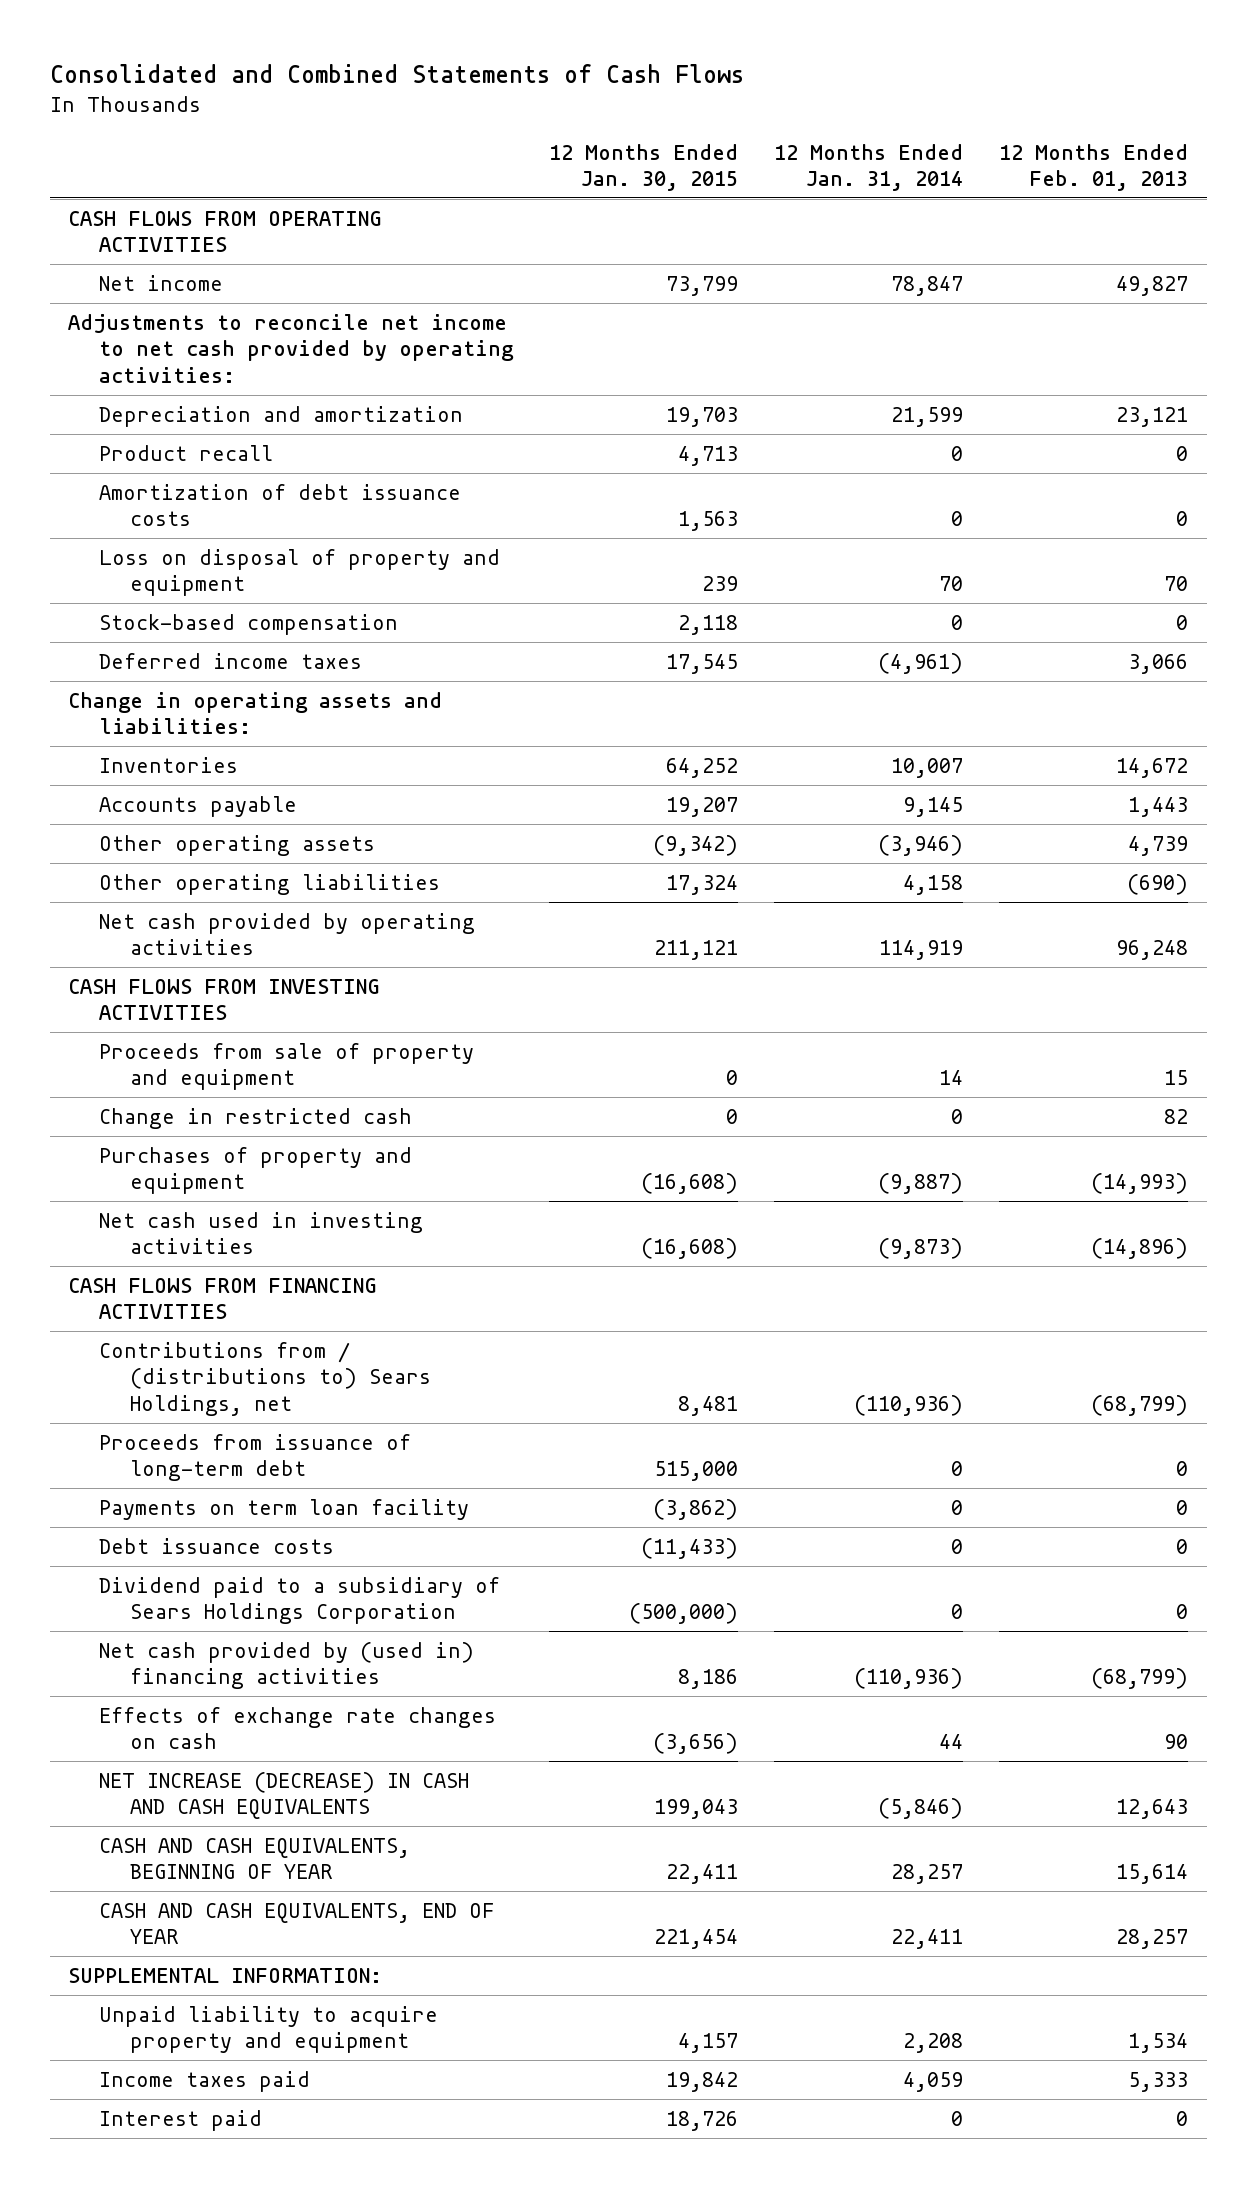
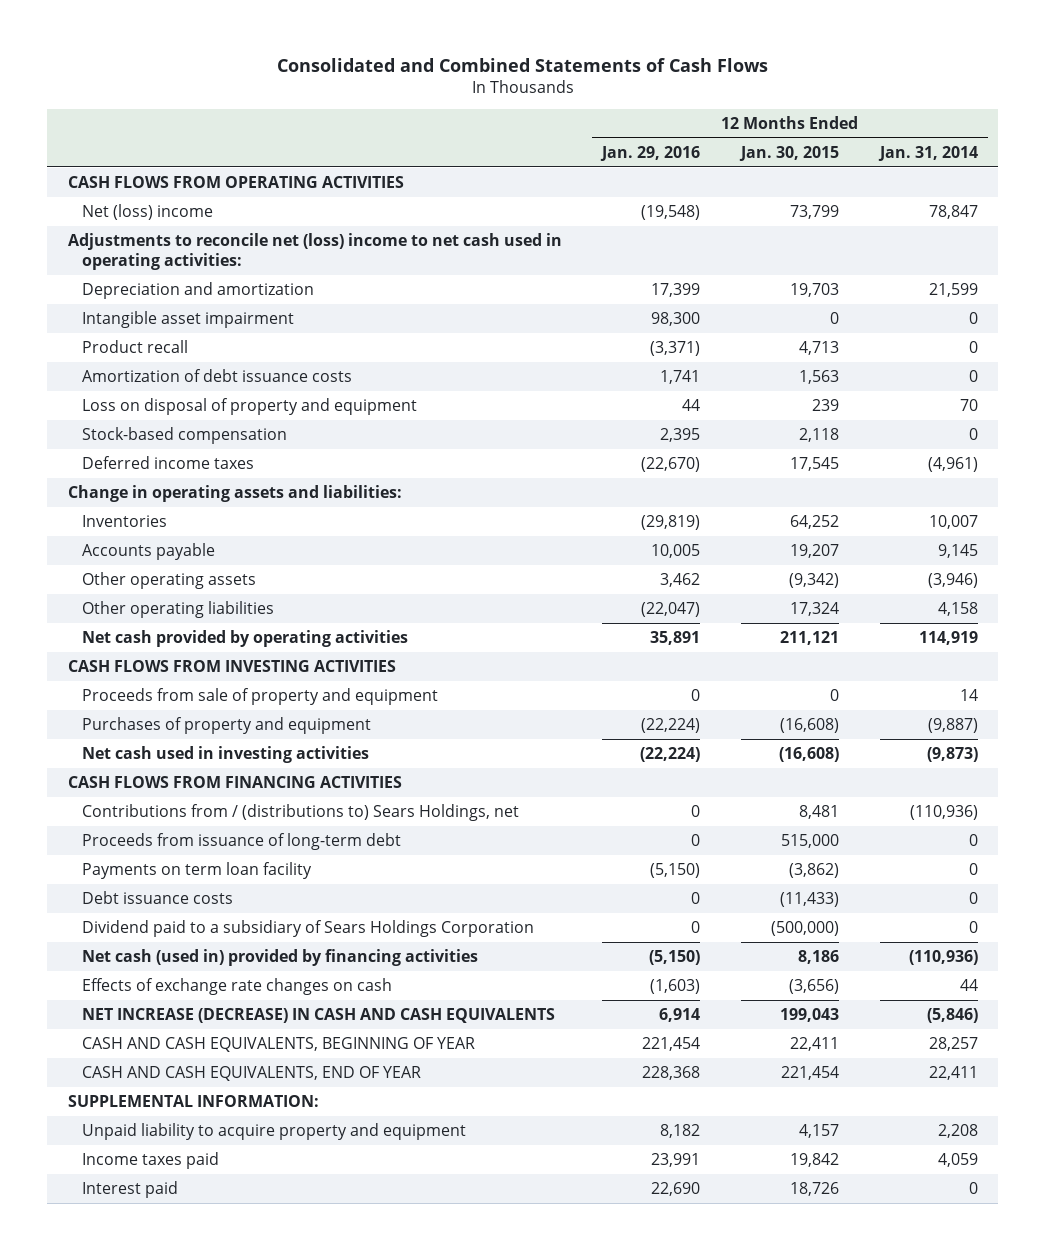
[999,143,1189,192] 12 Months Ended Feb. 01, 2013 -> none
none -> [600,145,701,161] Jan. 29, 2016
[98,274,223,291] Net income -> [82,204,214,221] Net (loss) income
[68,313,514,383] Adjustments to reconcile net income to net cash provided by operating activities: -> [67,233,562,271] Adjustments to reconcile net (loss) income to net cash used in operating activities:
none -> [82,311,295,329] Intangible asset impairment
[98,1107,412,1129] Change in restricted cash -> none
[98,1641,474,1690] Net cash provided by (used in) financing activities -> [82,949,479,967] Net cash (used in) provided by financing activities

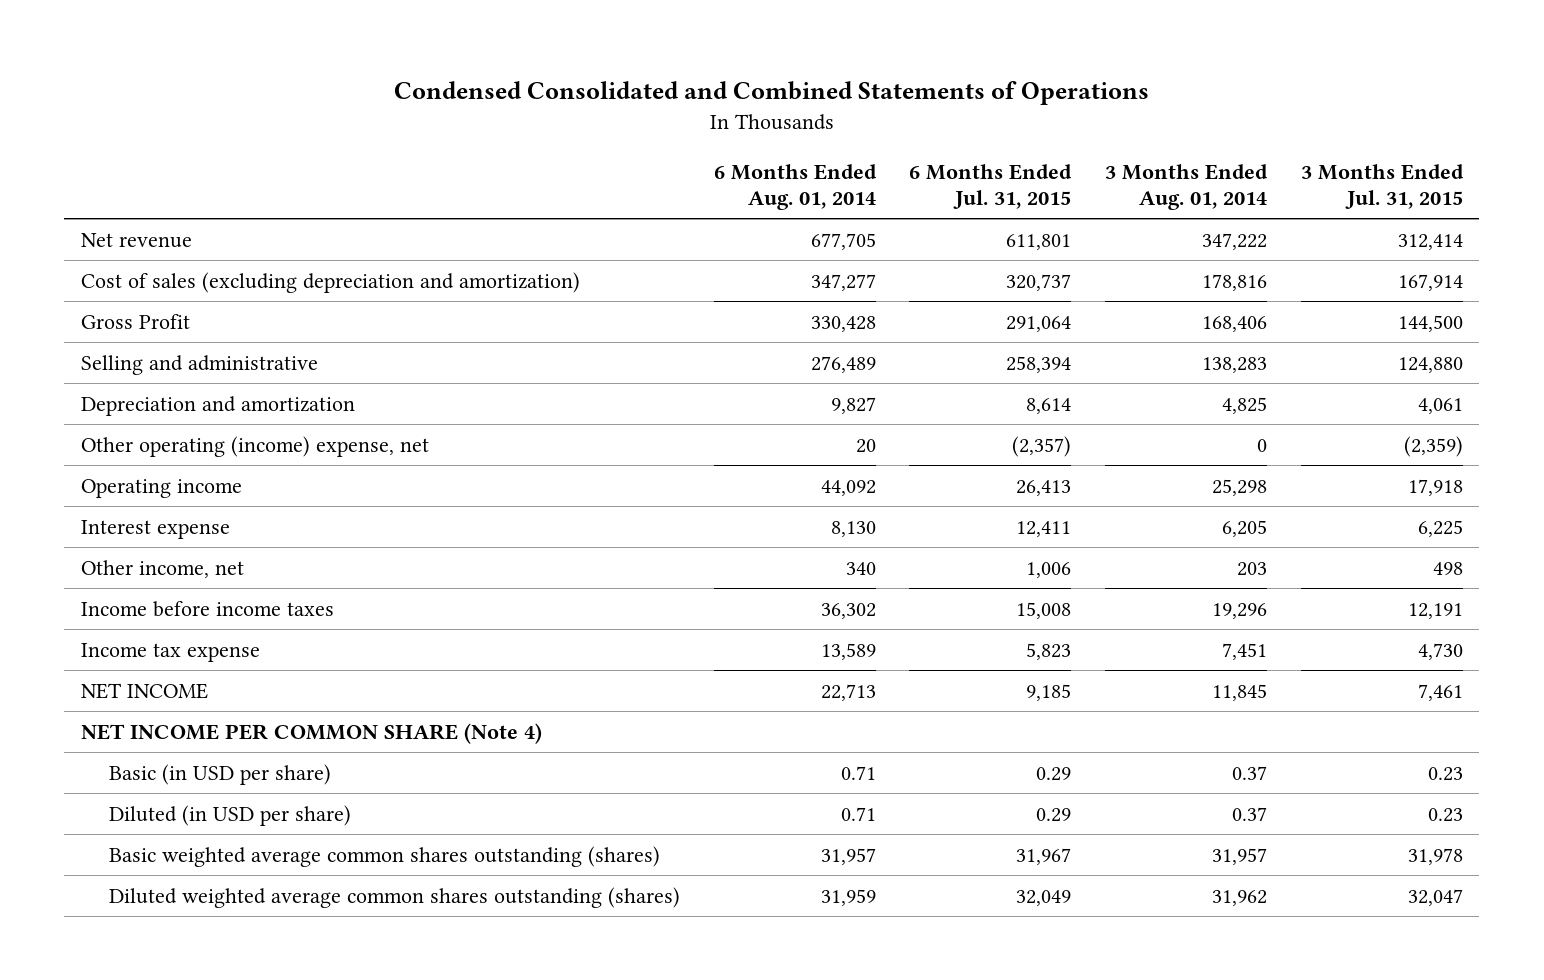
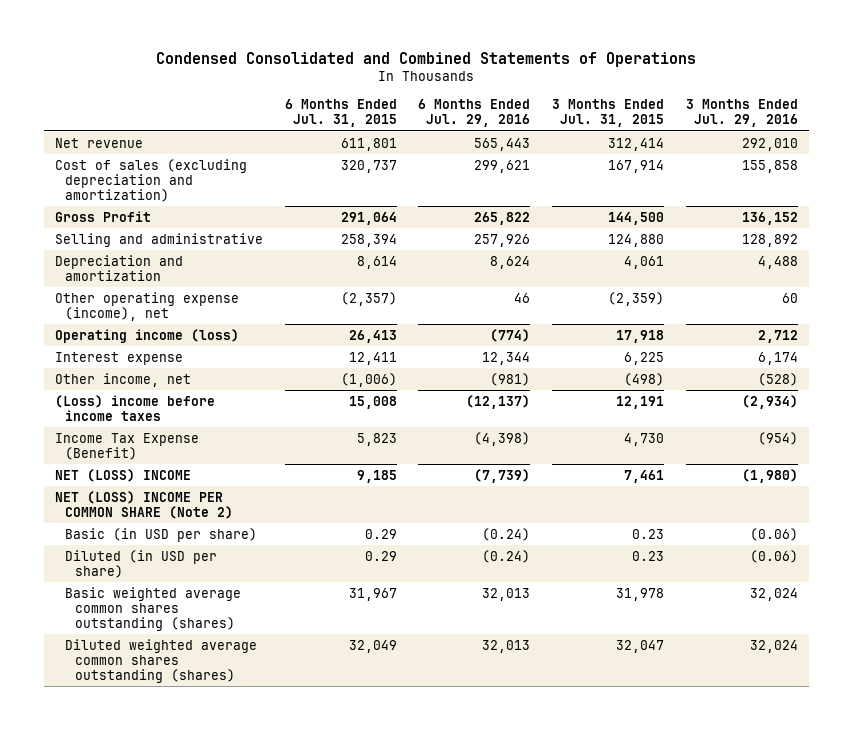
[713,163,877,210] 6 Months Ended Aug. 01, 2014 -> none
[1104,163,1268,210] 3 Months Ended Aug. 01, 2014 -> none
none -> [418,99,531,128] 6 Months Ended Jul. 29, 2016
none -> [685,99,798,128] 3 Months Ended Jul. 29, 2016
[81,435,430,457] Other operating (income) expense, net -> [55,291,240,321] Other operating expense (income), net
[81,478,243,498] Operating income -> [55,328,240,343] Operating income (loss)
[1026,561,1072,578] 1,006 -> [340,372,397,387] (1,006)
[1432,561,1463,575] 498 -> [624,372,665,386] (498)
[81,600,335,617] Income before income taxes -> [55,394,216,421] (Loss) income before income taxes
[81,642,261,662] Income tax expense -> [55,432,200,460] Income Tax Expense (Benefit)
[81,682,209,699] NET INCOME -> [55,468,192,482] NET (LOSS) INCOME
[81,722,543,744] NET INCOME PER COMMON SHARE (Note 4) -> [55,490,234,519] NET (LOSS) INCOME PER COMMON SHARE (Note 2)

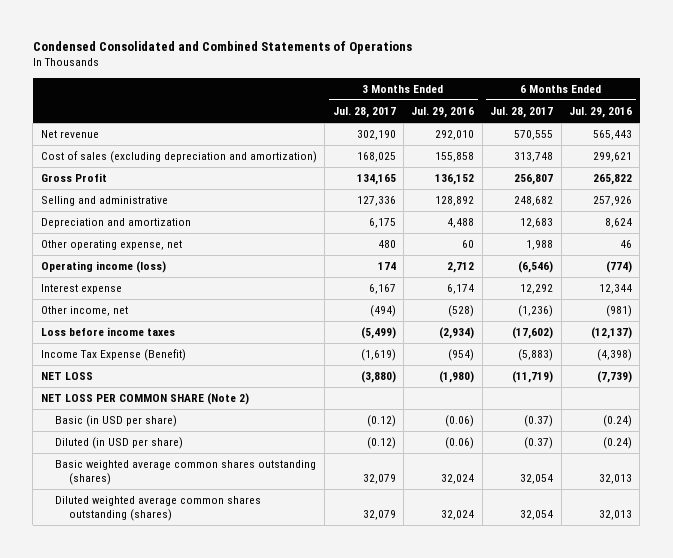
[284,99,397,128] 6 Months Ended Jul. 31, 2015 -> none
[552,99,665,128] 3 Months Ended Jul. 31, 2015 -> none
none -> [332,107,396,119] Jul. 28, 2017
none -> [490,107,554,119] Jul. 28, 2017
[55,291,240,321] Other operating expense (income), net -> [40,240,182,251] Other operating expense, net
[55,394,216,421] (Loss) income before income taxes -> [40,327,175,337] Loss before income taxes
[55,468,192,482] NET (LOSS) INCOME -> [40,372,93,381] NET LOSS
[55,490,234,519] NET (LOSS) INCOME PER COMMON SHARE (Note 2) -> [40,393,249,406] NET LOSS PER COMMON SHARE (Note 2)

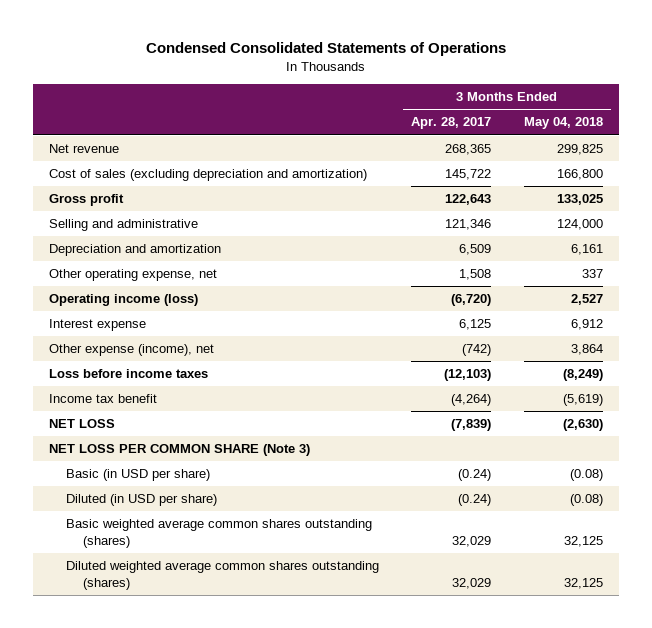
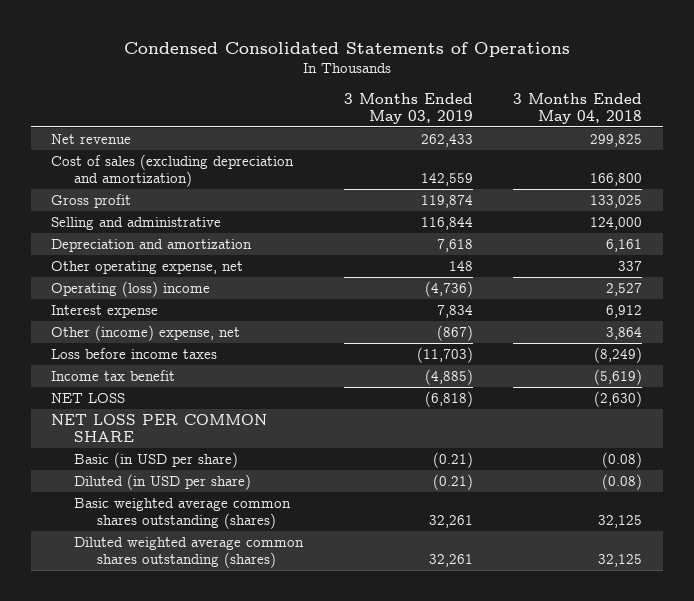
[411,117,492,130] Apr. 28, 2017 -> none
none -> [343,92,473,124] 3 Months Ended May 03, 2019
[49,294,199,307] Operating income (loss) -> [51,280,211,297] Operating (loss) income
[49,344,215,357] Other expense (income), net -> [51,324,241,341] Other (income) expense, net
[49,444,311,457] NET LOSS PER COMMON SHARE (Note 3) -> [51,413,268,443] NET LOSS PER COMMON SHARE

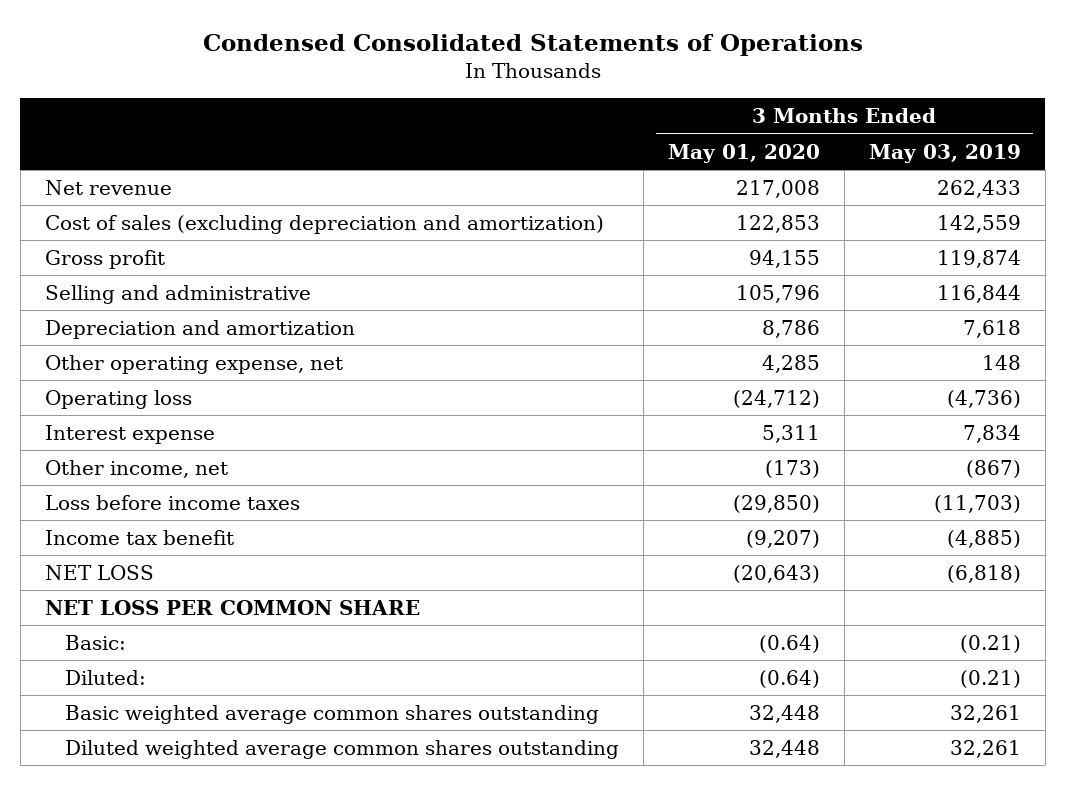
[513,92,643,124] 3 Months Ended May 04, 2018 -> none
none -> [667,143,820,163] May 01, 2020
[51,280,211,297] Operating (loss) income -> [44,389,192,409] Operating loss
[51,324,241,341] Other (income) expense, net -> [44,459,228,478] Other income, net
[74,451,239,468] Basic (in USD per share) -> [64,634,126,650] Basic:
[74,473,252,490] Diluted (in USD per share) -> [64,669,146,685] Diluted:
[74,497,292,530] Basic weighted average common shares outstanding (shares) -> [64,704,599,724] Basic weighted average common shares outstanding
[74,536,305,569] Diluted weighted average common shares outstanding (shares) -> [64,739,619,759] Diluted weighted average common shares outstanding

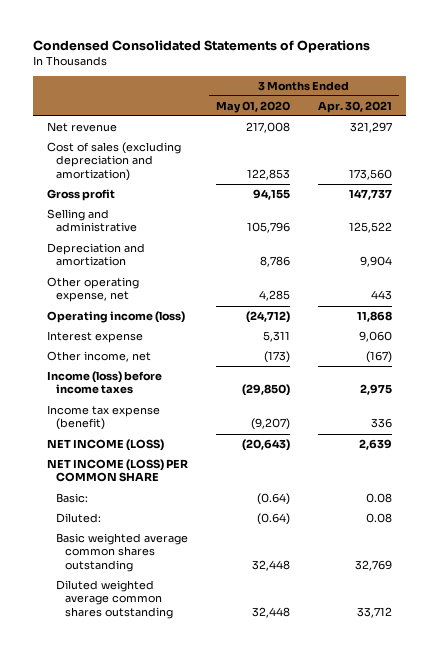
[868,143,1021,163] May 03, 2019 -> none
none -> [317,100,392,113] Apr. 30, 2021
[44,389,192,409] Operating loss -> [46,311,185,324] Operating income (loss)
[44,494,300,510] Loss before income taxes -> [46,371,162,395] Income (loss) before income taxes
[44,529,234,545] Income tax benefit -> [46,405,160,431] Income tax expense (benefit)
[44,564,154,580] NET LOSS -> [46,439,164,452] NET INCOME (LOSS)
[44,599,420,615] NET LOSS PER COMMON SHARE -> [46,459,188,483] NET INCOME (LOSS) PER COMMON SHARE

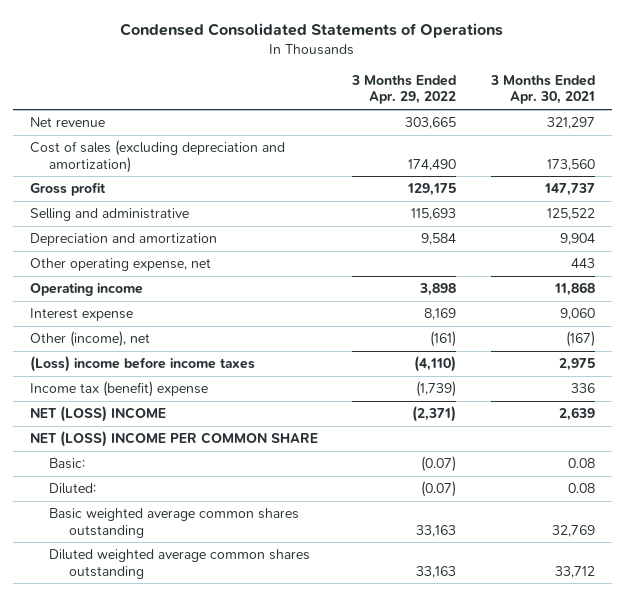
[215,100,290,113] May 01, 2020 -> none
none -> [351,75,457,105] 3 Months Ended Apr. 29, 2022
[46,311,185,324] Operating income (loss) -> [29,283,143,297] Operating income
[46,351,151,363] Other income, net -> [29,331,150,348] Other (income), net
[46,371,162,395] Income (loss) before income taxes -> [29,356,255,373] (Loss) income before income taxes
[46,405,160,431] Income tax expense (benefit) -> [29,381,208,398] Income tax (benefit) expense
[46,439,164,452] NET INCOME (LOSS) -> [29,406,166,423] NET (LOSS) INCOME
[46,459,188,483] NET INCOME (LOSS) PER COMMON SHARE -> [29,431,318,448] NET (LOSS) INCOME PER COMMON SHARE

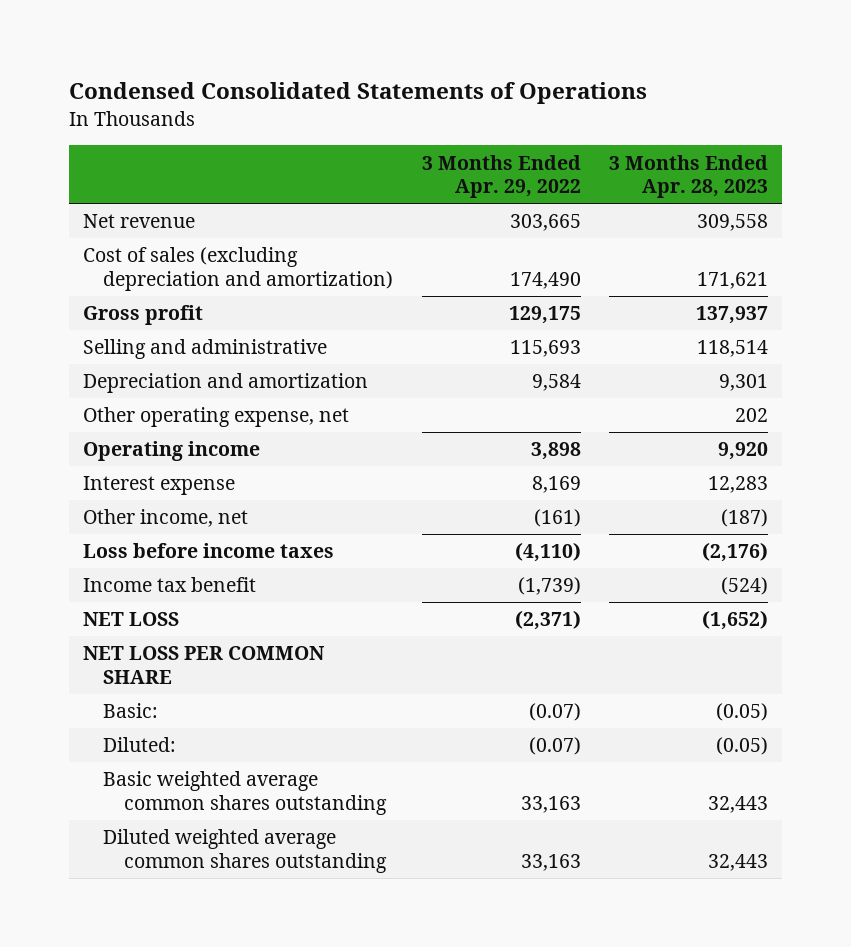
[489,75,595,105] 3 Months Ended Apr. 30, 2021 -> none
none -> [609,154,769,199] 3 Months Ended Apr. 28, 2023
[29,331,150,348] Other (income), net -> [82,509,248,528] Other income, net
[29,356,255,373] (Loss) income before income taxes -> [82,543,334,559] Loss before income taxes
[29,381,208,398] Income tax (benefit) expense -> [82,577,256,593] Income tax benefit
[29,406,166,423] NET (LOSS) INCOME -> [82,612,179,627] NET LOSS
[29,431,318,448] NET (LOSS) INCOME PER COMMON SHARE -> [82,646,325,685] NET LOSS PER COMMON SHARE

